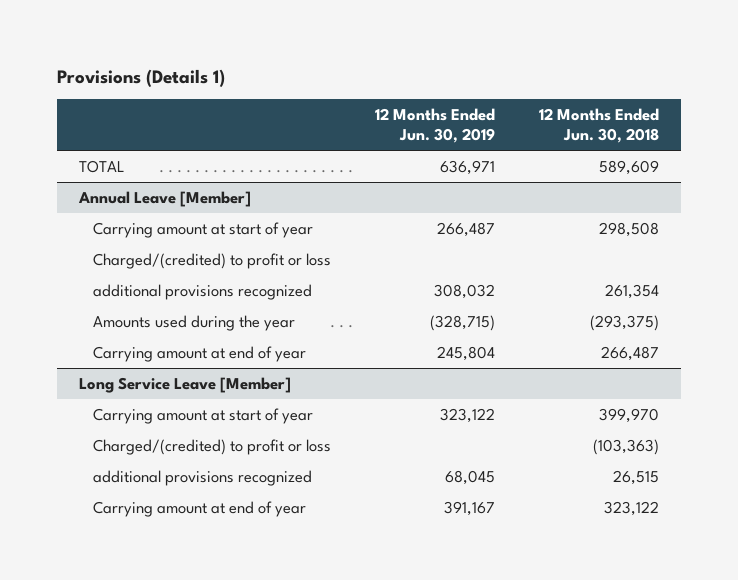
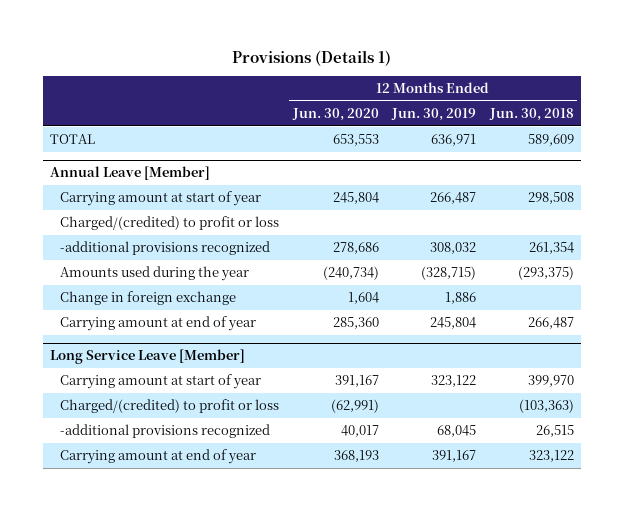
none -> [291,107,379,121] Jun. 30, 2020
[92,283,312,300] additional provisions recognized -> [60,241,271,256] -additional provisions recognized
none -> [60,291,237,306] Change in foreign exchange
[92,469,312,486] additional provisions recognized -> [60,424,271,439] -additional provisions recognized

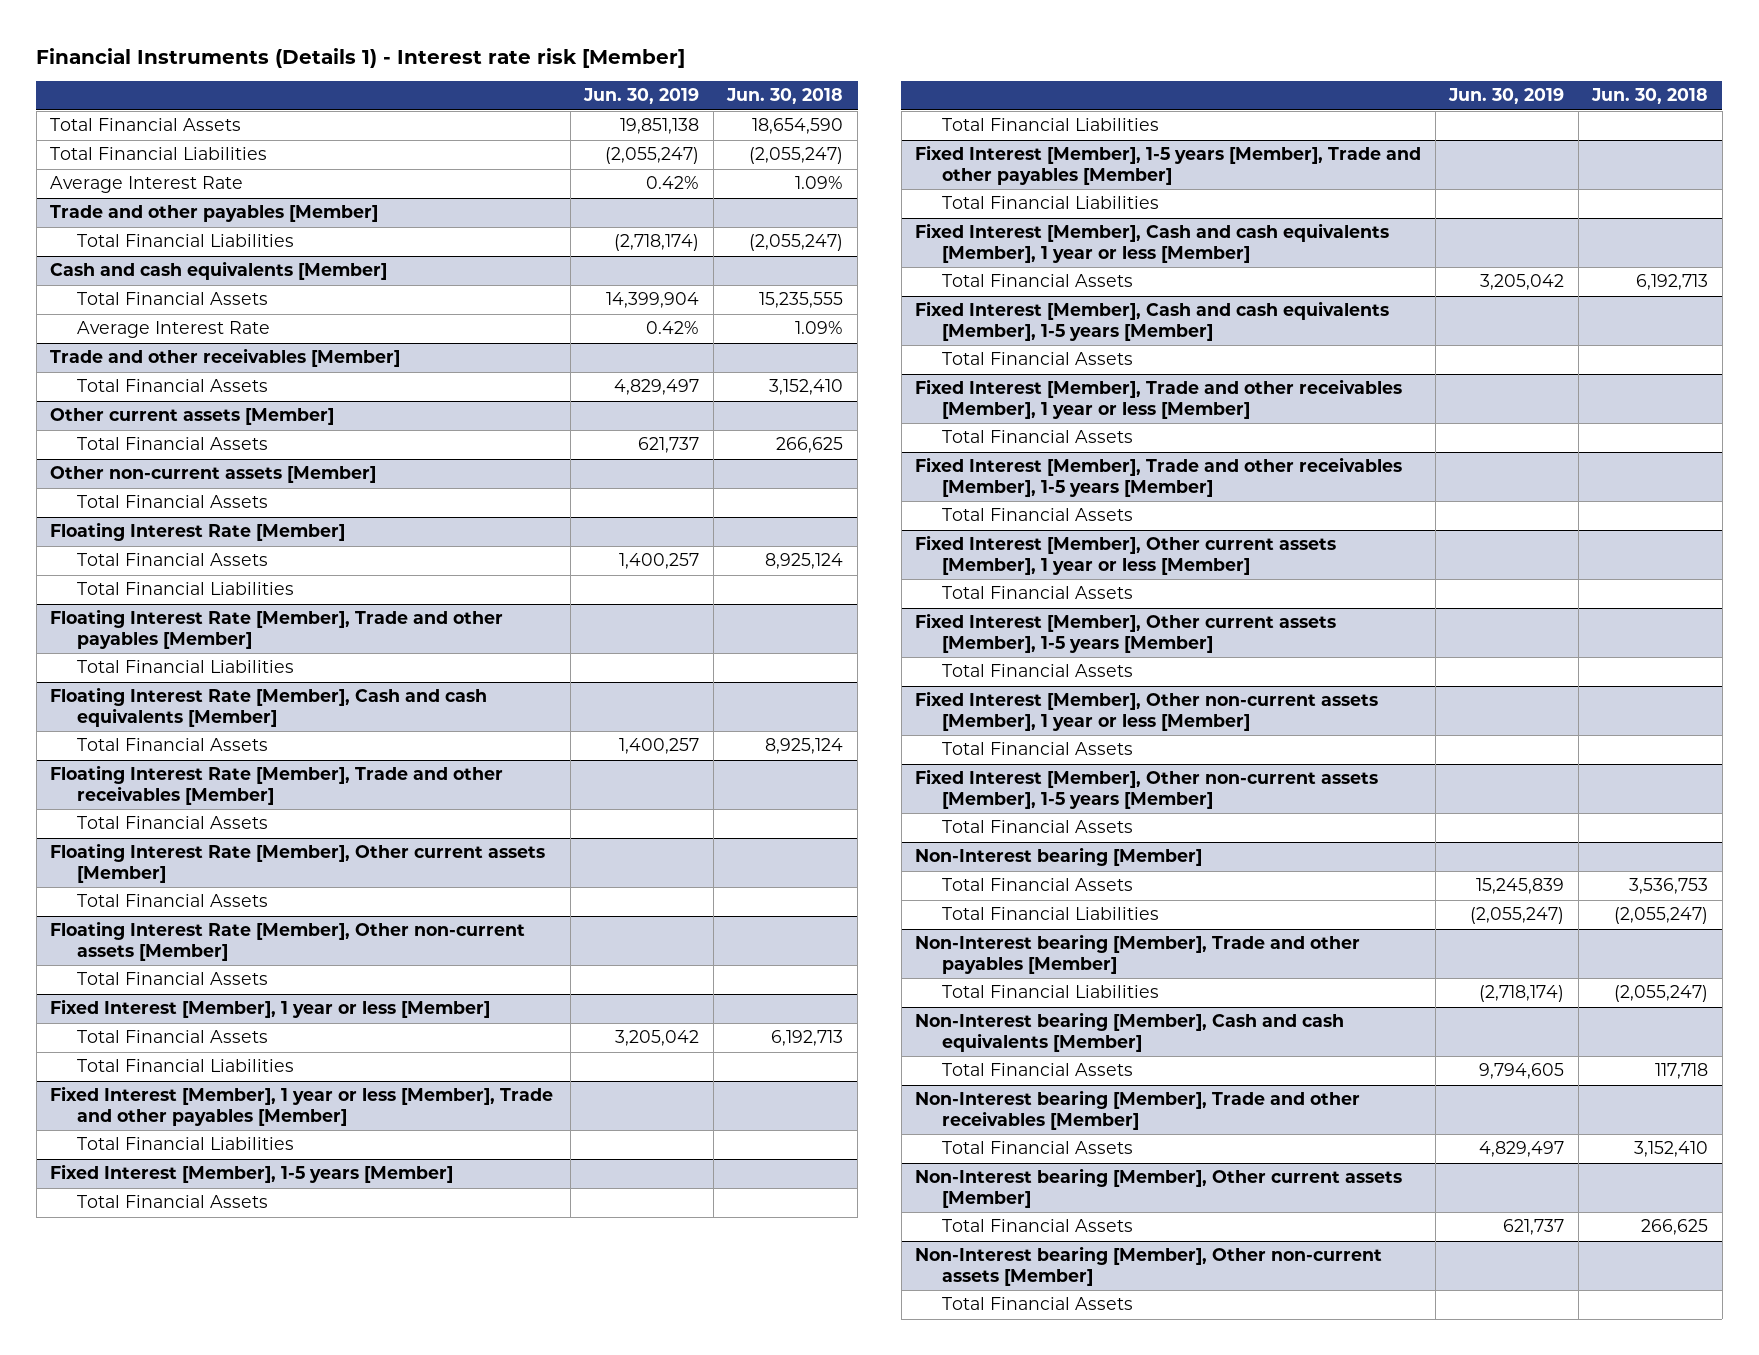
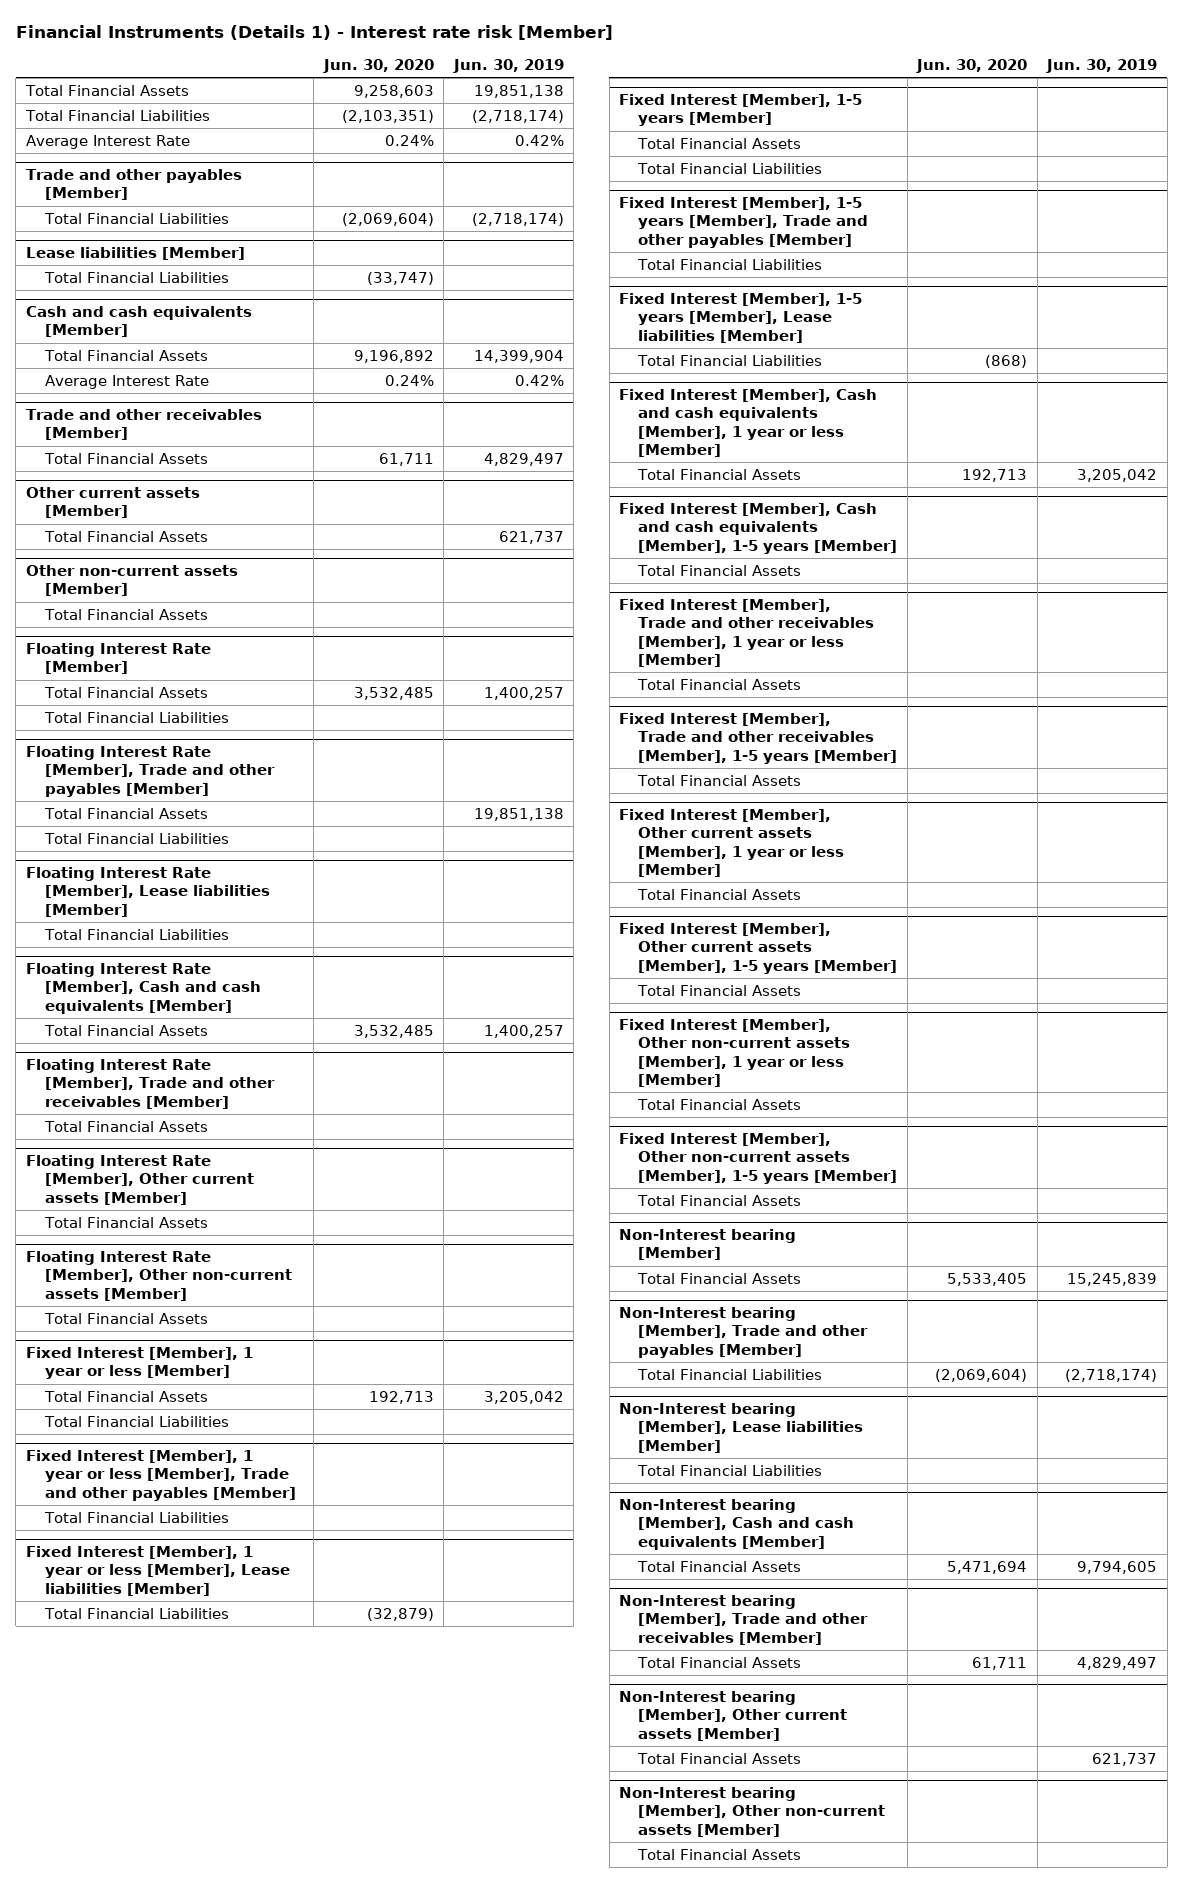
[726,88,844,105] Jun. 30, 2018 -> none
none -> [322,59,434,74] Jun. 30, 2020
[605,147,700,165] (2,055,247) -> [471,109,564,123] (2,718,174)
none -> [25,246,245,260] Lease liabilities [Member]
none -> [43,271,229,283] Total Financial Liabilities
none -> [43,807,208,819] Total Financial Assets
none -> [25,866,270,917] Floating Interest Rate [Member], Lease liabilities [Member]
none -> [43,928,229,940] Total Financial Liabilities
none -> [25,1545,290,1596] Fixed Interest [Member], 1 year or less [Member], Lease liabilities [Member]
none -> [43,1607,229,1619] Total Financial Liabilities
none -> [619,292,863,343] Fixed Interest [Member], 1-5 years [Member], Lease liabilities [Member]
none -> [637,354,823,366] Total Financial Liabilities
[942,907,1160,921] Total Financial Liabilities -> none
none -> [619,1402,864,1453] Non-Interest bearing [Member], Lease liabilities [Member]
none -> [637,1464,823,1476] Total Financial Liabilities

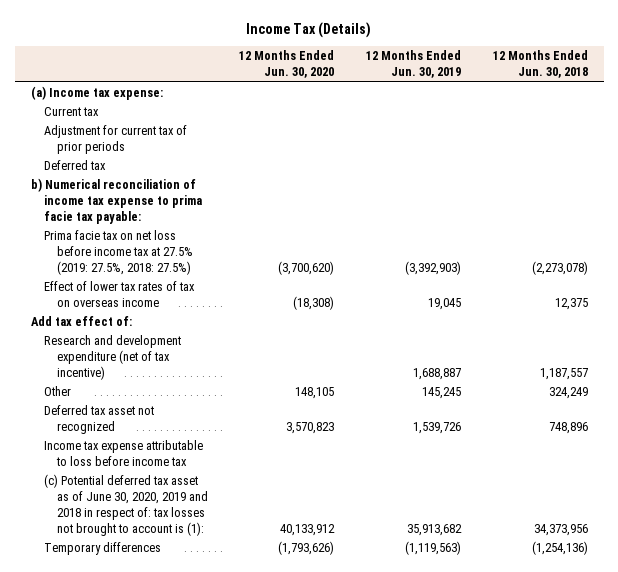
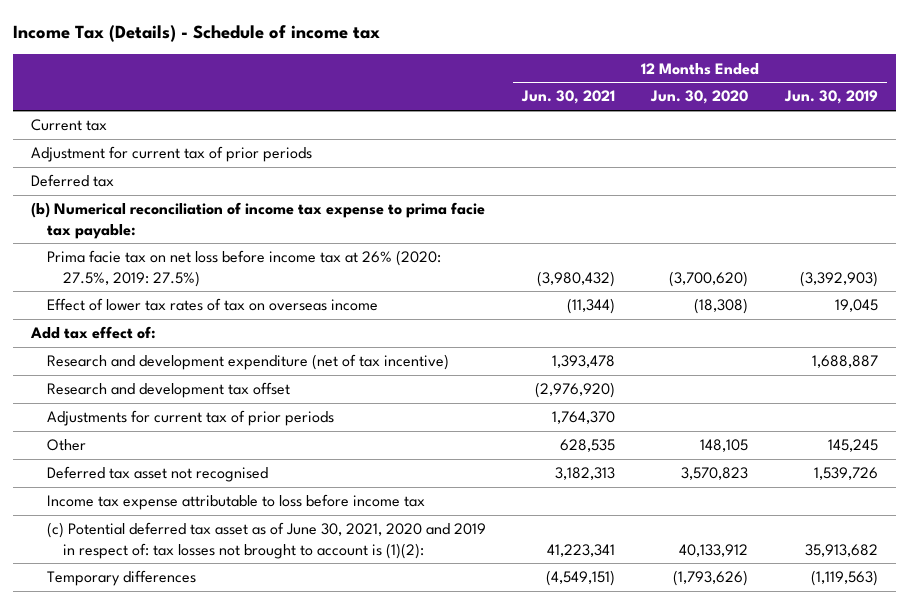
[246,21,372,38] Income Tax (Details) -> [13,25,381,43] Income Tax (Details) - Schedule of income tax
[492,50,588,79] 12 Months Ended Jun. 30, 2018 -> none
none -> [521,90,616,105] Jun. 30, 2021
[30,86,163,101] (a) Income tax expense: -> none
[30,178,202,224] b) Numerical reconciliation of income tax expense to prima facie tax payable: -> [31,202,486,239] (b) Numerical reconciliation of income tax expense to prima facie tax payable:
[43,230,193,275] Prima facie tax on net loss before income tax at 27.5% (2019: 27.5%, 2018: 27.5%) -> [47,250,442,287] Prima facie tax on net loss before income tax at 26% (2020: 27.5%, 2019: 27.5%)
none -> [47,382,291,399] Research and development tax offset
none -> [47,410,335,427] Adjustments for current tax of prior periods
[43,405,154,435] Deferred tax asset not recognized -> [47,466,269,483] Deferred tax asset not recognised
[43,474,208,536] (c) Potential deferred tax asset as of June 30, 2020, 2019 and 2018 in respect of: tax losses not brought to account is (1): -> [47,522,487,559] (c) Potential deferred tax asset as of June 30, 2021, 2020 and 2019 in respect of: tax losses not brought to account is (1)(2):

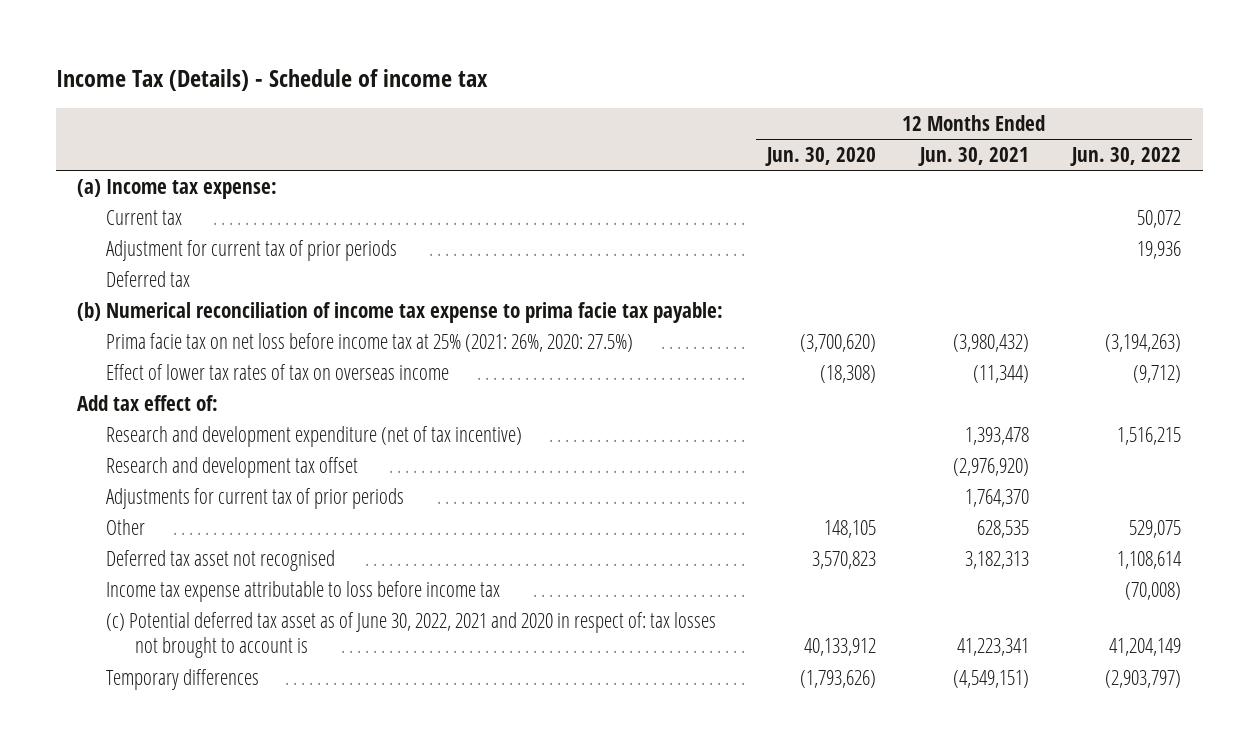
[783,90,878,105] Jun. 30, 2019 -> none
none -> [1070,146,1182,166] Jun. 30, 2022
none -> [77,178,278,199] (a) Income tax expense:
[47,250,442,287] Prima facie tax on net loss before income tax at 26% (2020: 27.5%, 2019: 27.5%) -> [106,332,634,352] Prima facie tax on net loss before income tax at 25% (2021: 26%, 2020: 27.5%)
[47,522,487,559] (c) Potential deferred tax asset as of June 30, 2021, 2020 and 2019 in respect of: tax losses not brought to account is (1)(2): -> [106,611,717,659] (c) Potential deferred tax asset as of June 30, 2022, 2021 and 2020 in respect of: tax losses not brought to account is

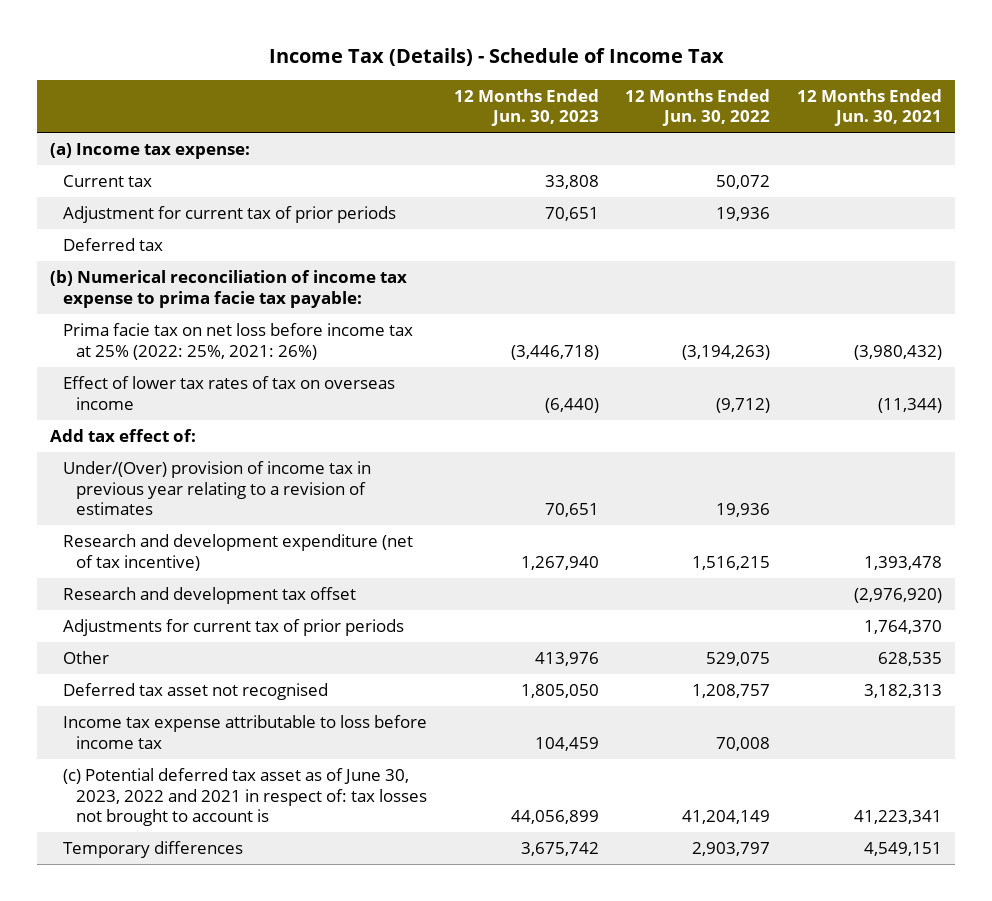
[55,69,488,92] Income Tax (Details) - Schedule of income tax -> [268,47,724,66] Income Tax (Details) - Schedule of Income Tax
[764,146,876,166] Jun. 30, 2020 -> none
none -> [453,88,599,127] 12 Months Ended Jun. 30, 2023
[106,332,634,352] Prima facie tax on net loss before income tax at 25% (2021: 26%, 2020: 27.5%) -> [63,322,414,360] Prima facie tax on net loss before income tax at 25% (2022: 25%, 2021: 26%)
none -> [63,460,372,516] Under/(Over) provision of income tax in previous year relating to a revision of estimates
[1117,550,1183,569] 1,108,614 -> [692,683,771,698] 1,208,757
[1125,581,1182,600] (70,008) -> [716,736,771,751] 70,008
[106,611,717,659] (c) Potential deferred tax asset as of June 30, 2022, 2021 and 2020 in respect of: tax losses not brought to account is -> [63,767,428,827] (c) Potential deferred tax asset as of June 30, 2023, 2022 and 2021 in respect of: tax losses not brought to account is
[952,669,1029,688] (4,549,151) -> [863,841,942,856] 4,549,151
[1105,669,1182,688] (2,903,797) -> [692,841,771,856] 2,903,797

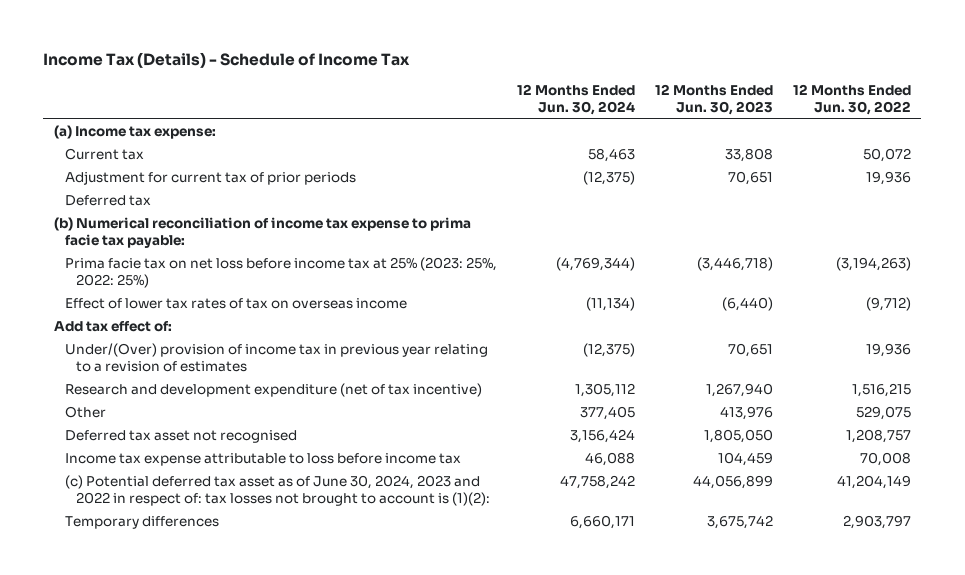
[796,88,942,127] 12 Months Ended Jun. 30, 2021 -> none
none -> [516,83,635,115] 12 Months Ended Jun. 30, 2024
[63,322,414,360] Prima facie tax on net loss before income tax at 25% (2022: 25%, 2021: 26%) -> [64,256,497,288] Prima facie tax on net loss before income tax at 25% (2023: 25%, 2022: 25%)
[63,586,357,604] Research and development tax offset -> none
[63,618,405,636] Adjustments for current tax of prior periods -> none
[63,767,428,827] (c) Potential deferred tax asset as of June 30, 2023, 2022 and 2021 in respect of: tax losses not brought to account is -> [64,474,491,506] (c) Potential deferred tax asset as of June 30, 2024, 2023 and 2022 in respect of: tax losses not brought to account is (1)(2):

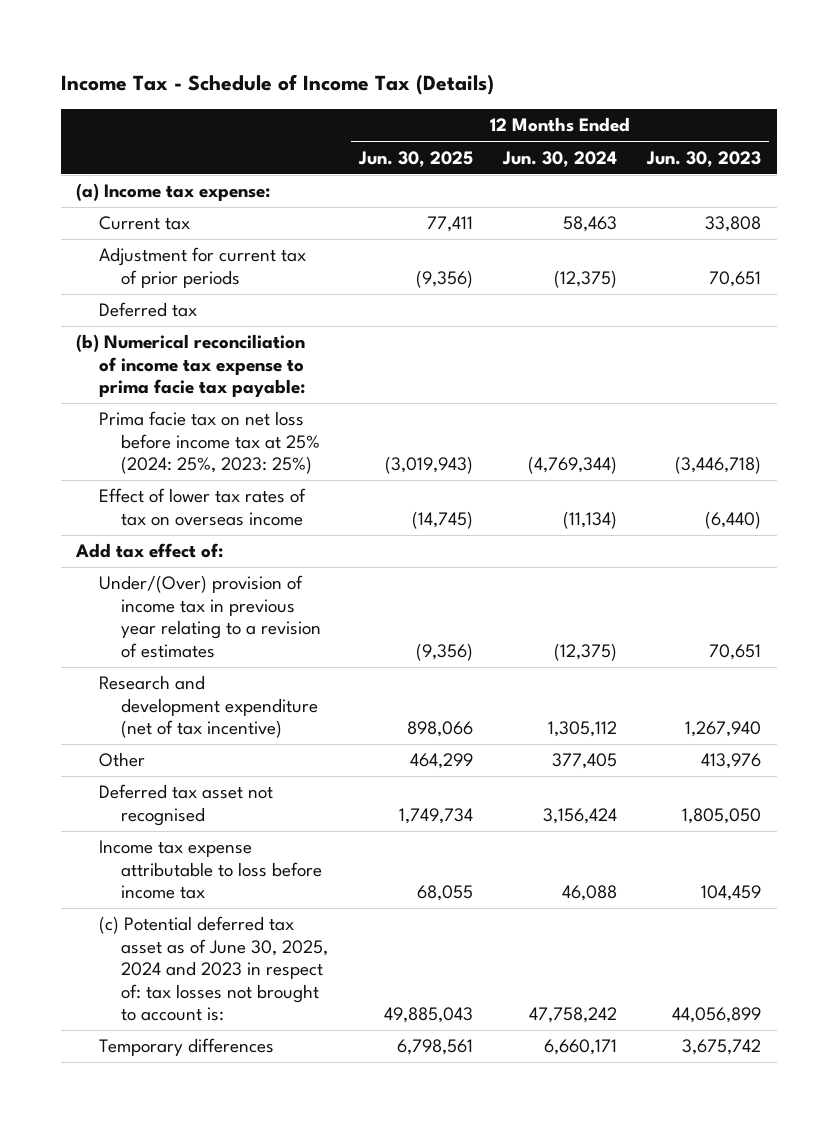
[43,51,411,68] Income Tax (Details) - Schedule of Income Tax -> [60,74,494,96] Income Tax - Schedule of Income Tax (Details)
[793,83,912,115] 12 Months Ended Jun. 30, 2022 -> none
none -> [357,150,473,167] Jun. 30, 2025
[64,256,497,288] Prima facie tax on net loss before income tax at 25% (2023: 25%, 2022: 25%) -> [98,411,321,475] Prima facie tax on net loss before income tax at 25% (2024: 25%, 2023: 25%)
[64,474,491,506] (c) Potential deferred tax asset as of June 30, 2024, 2023 and 2022 in respect of: tax losses not brought to account is (1)(2): -> [98,916,329,1022] (c) Potential deferred tax asset as of June 30, 2025, 2024 and 2023 in respect of: tax losses not brought to account is:

